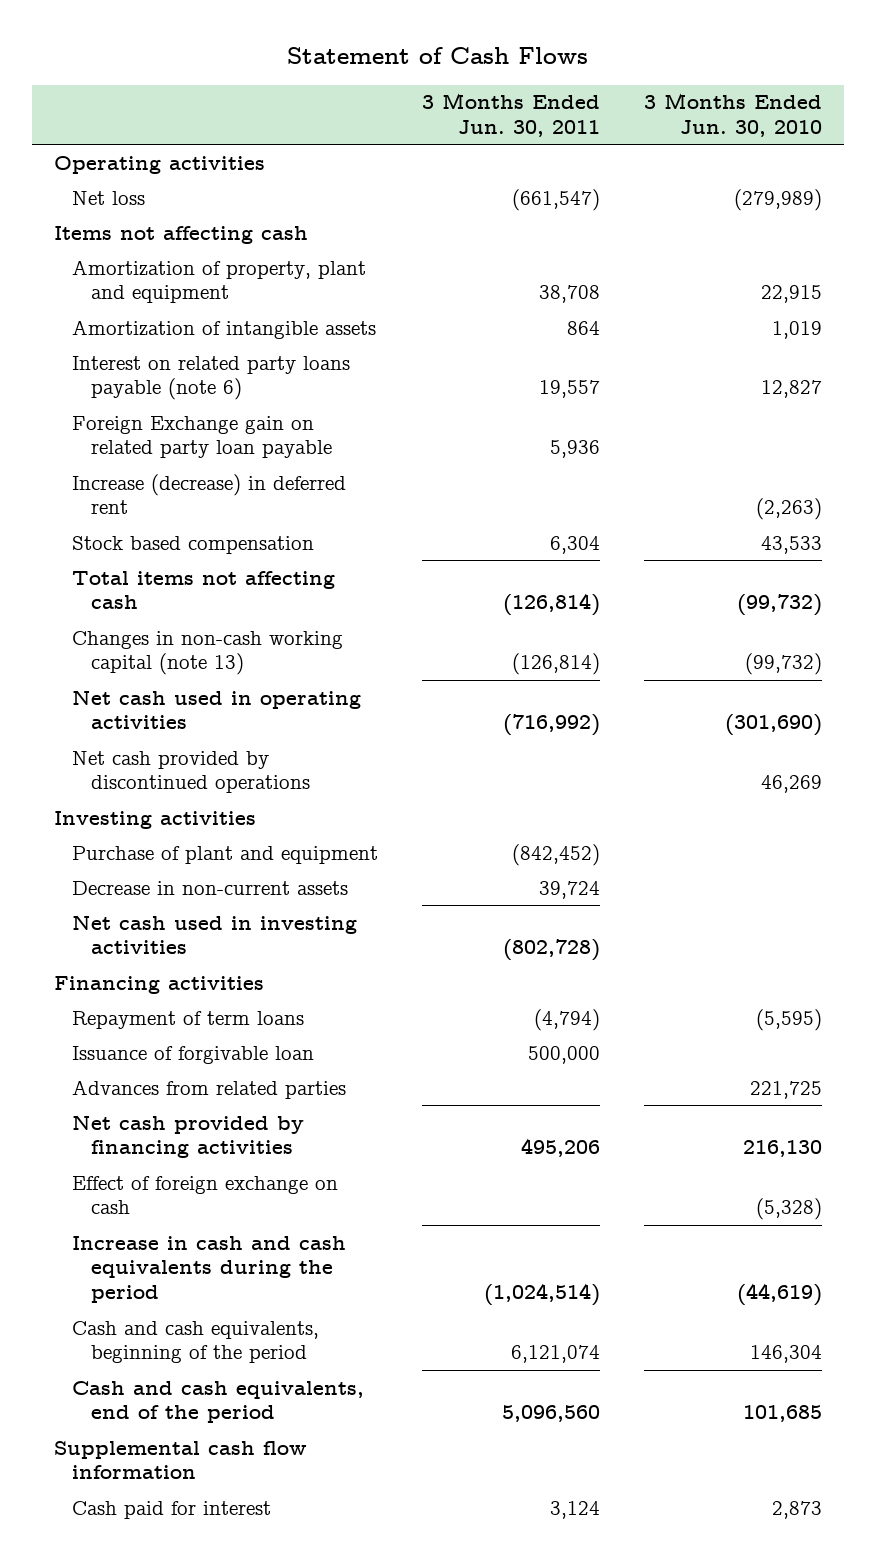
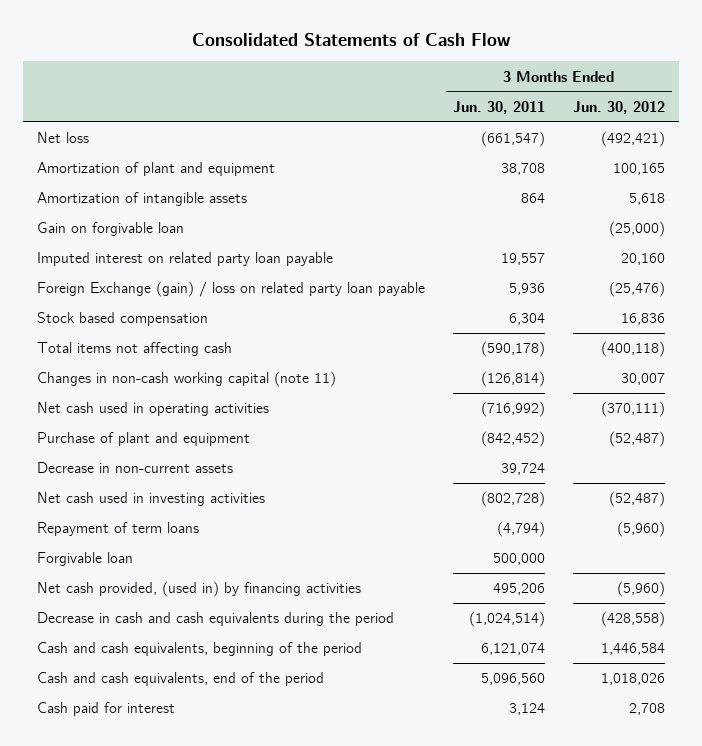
[287,47,589,65] Statement of Cash Flows -> [191,33,511,47] Consolidated Statements of Cash Flow
[644,93,823,137] 3 Months Ended Jun. 30, 2010 -> none
none -> [573,100,666,114] Jun. 30, 2012
[54,155,266,174] Operating activities -> none
[54,225,309,244] Items not affecting cash -> none
[72,259,367,304] Amortization of property, plant and equipment -> [36,162,275,177] Amortization of plant and equipment
[72,473,347,515] Increase (decrease) in deferred rent -> none
none -> [36,222,184,237] Gain on forgivable loan
[72,355,351,401] Interest on related party loans payable (note 6) -> [36,252,333,267] Imputed interest on related party loan payable
[72,415,332,459] Foreign Exchange gain on related party loan payable -> [36,281,425,298] Foreign Exchange (gain) / loss on related party loan payable
[503,593,601,617] (126,814) -> [480,341,545,358] (590,178)
[72,630,344,676] Changes in non-cash working capital (note 13) -> [36,371,336,388] Changes in non-cash working capital (note 11)
[72,750,310,794] Net cash provided by discontinued operations -> none
[54,810,257,829] Investing activities -> none
[54,975,265,994] Financing activities -> none
[72,1079,347,1099] Advances from related parties -> none
[72,1175,339,1215] Effect of foreign exchange on cash -> none
[72,1045,315,1064] Issuance of forgivable loan -> [36,552,133,567] Forgivable loan
[72,1114,305,1159] Net cash provided by financing activities -> [36,581,361,598] Net cash provided, (used in) by financing activities
[72,1235,347,1304] Increase in cash and cash equivalents during the period -> [36,612,394,627] Decrease in cash and cash equivalents during the period
[54,1440,308,1480] Supplemental cash flow information -> none

